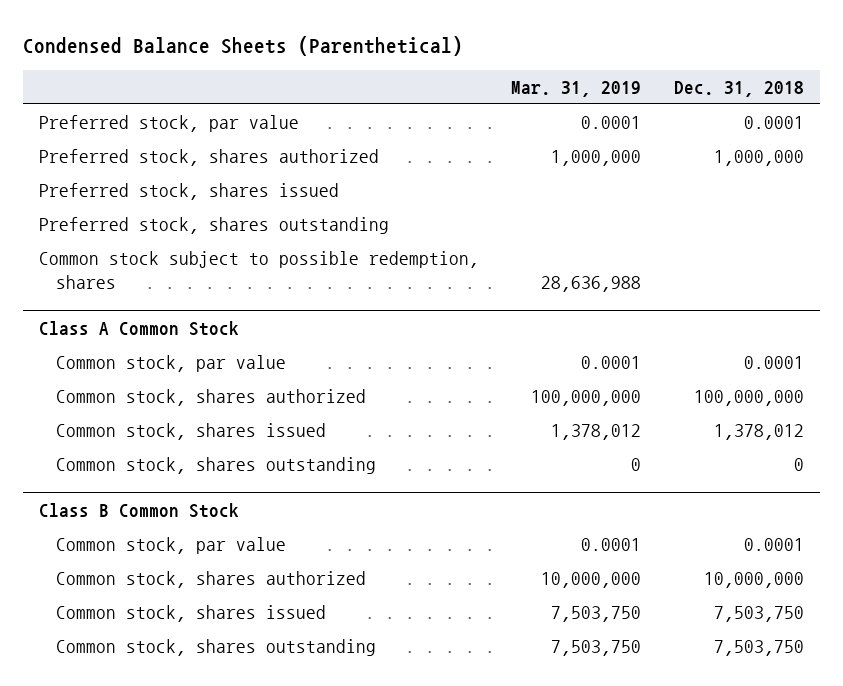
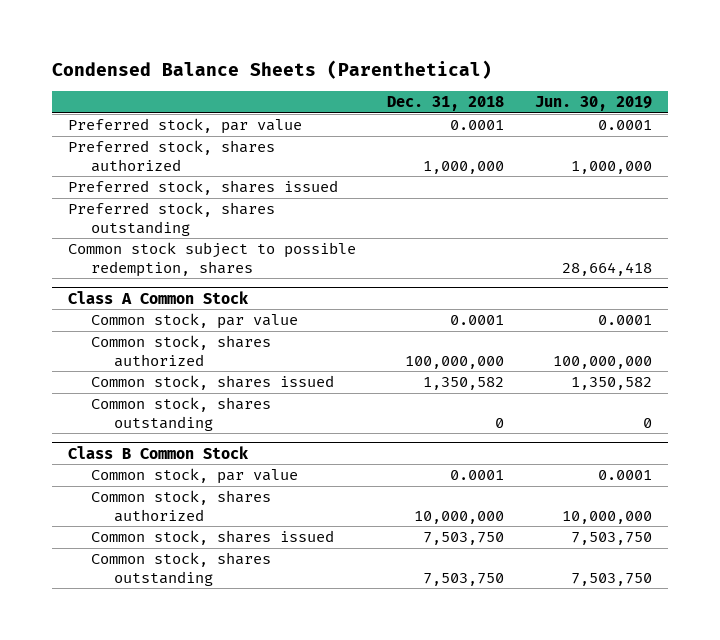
[511,80,642,97] Mar. 31, 2019 -> none
none -> [535,96,653,112] Jun. 30, 2019
[713,423,804,440] 1,378,012 -> [422,377,504,391] 1,350,582

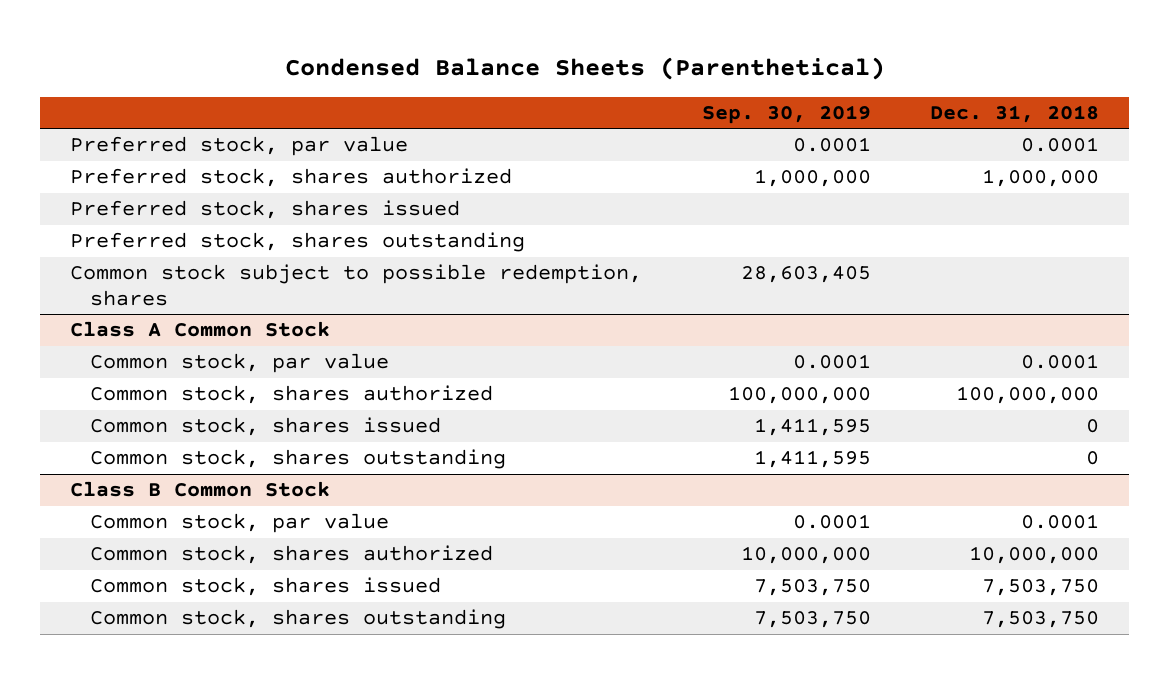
[535,96,653,112] Jun. 30, 2019 -> none
none -> [701,105,871,125] Sep. 30, 2019
[422,377,504,391] 1,350,582 -> [1086,419,1100,434] 0

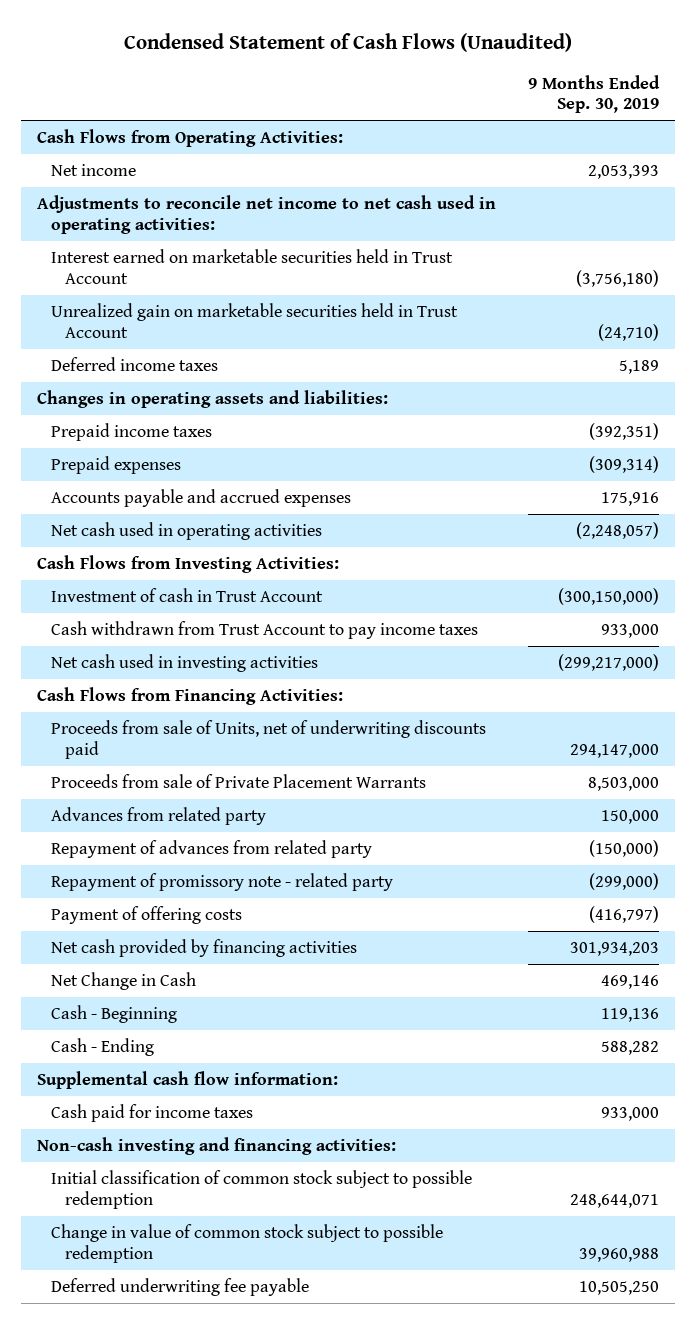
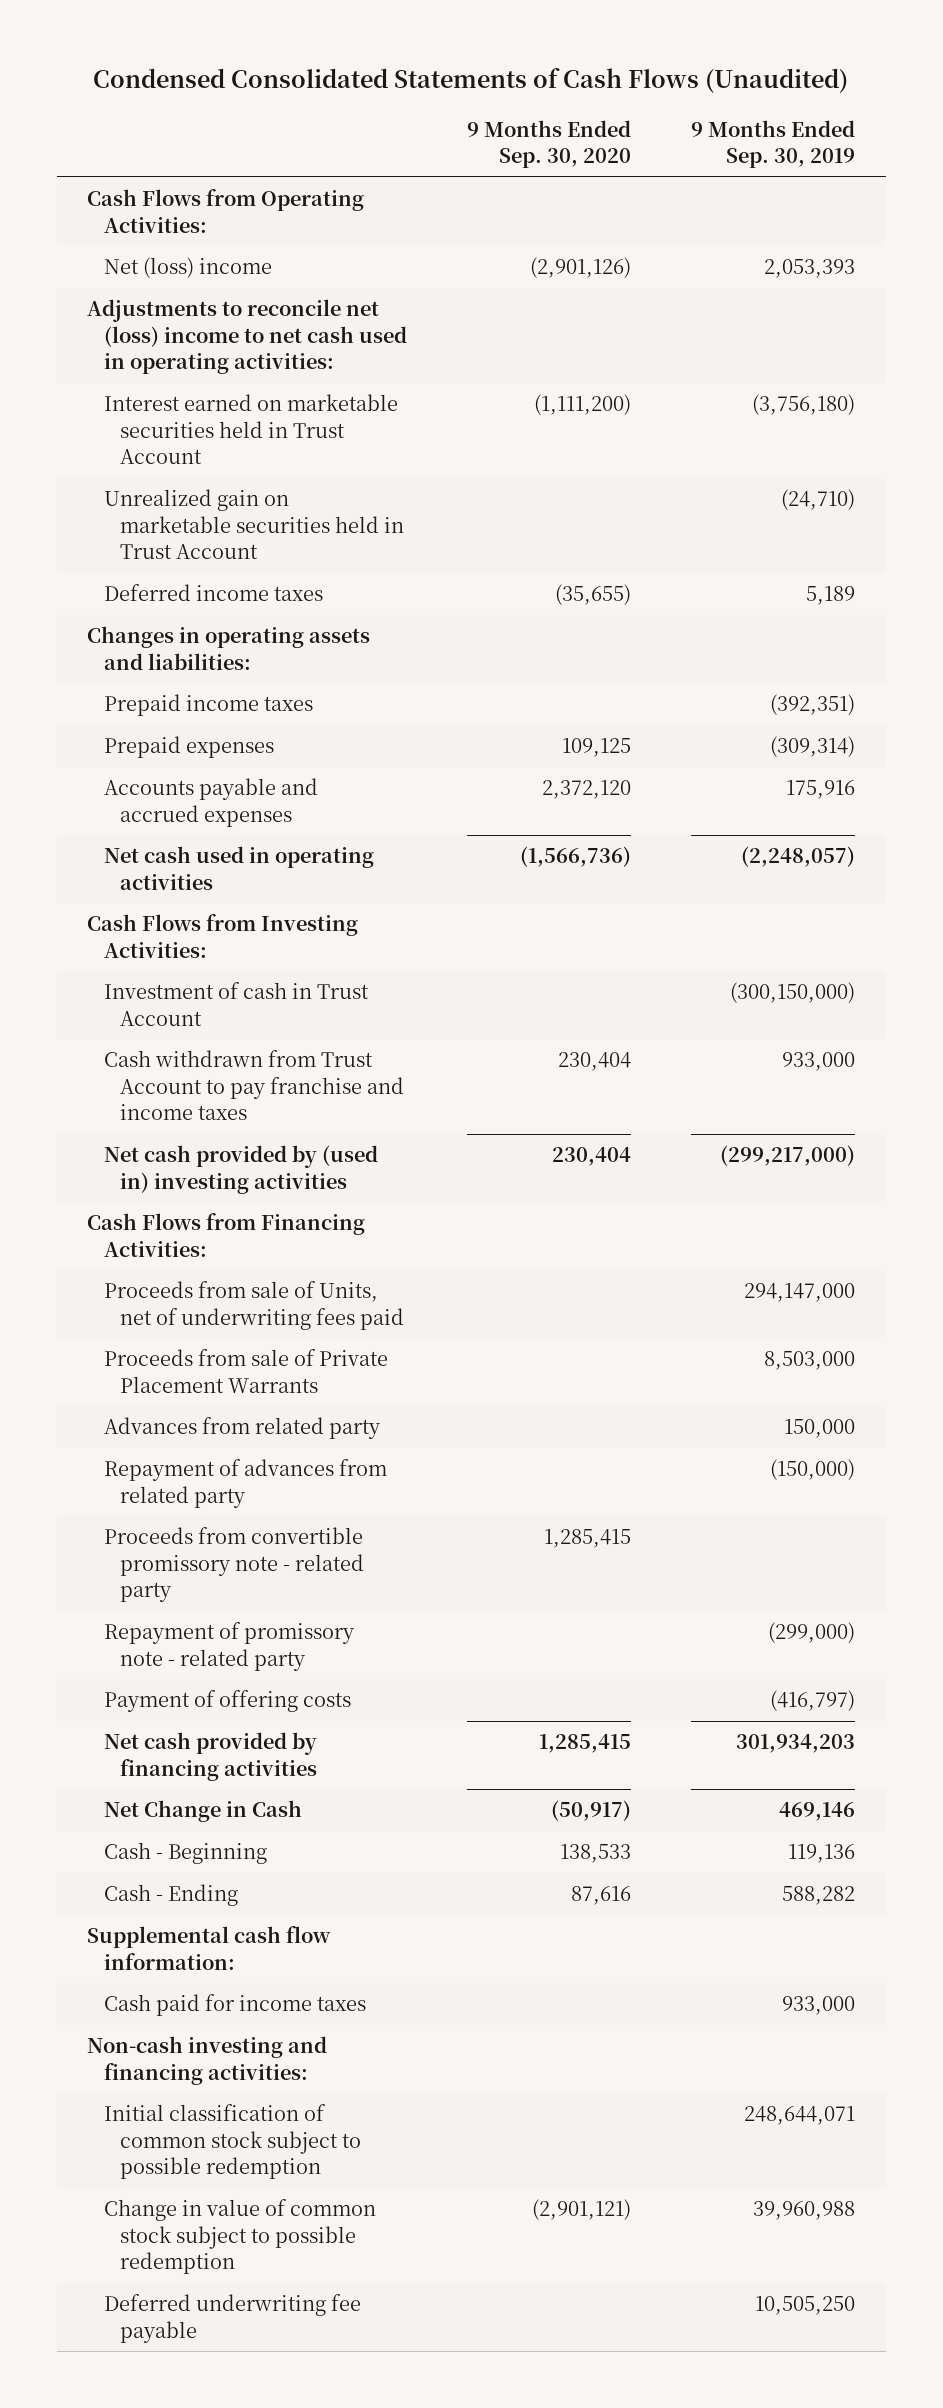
[124,32,573,52] Condensed Statement of Cash Flows (Unaudited) -> [93,68,849,94] Condensed Consolidated Statements of Cash Flows (Unaudited)
none -> [467,120,632,169] 9 Months Ended Sep. 30, 2020
[51,164,137,177] Net income -> [103,257,272,279] Net (loss) income
[36,195,496,234] Adjustments to reconcile net income to net cash used in operating activities: -> [87,299,407,374] Adjustments to reconcile net (loss) income to net cash used in operating activities:
[51,621,479,640] Cash withdrawn from Trust Account to pay income taxes -> [103,1050,405,1120] Cash withdrawn from Trust Account to pay franchise and income taxes
[51,654,319,673] Net cash used in investing activities -> [103,1145,378,1194] Net cash provided by (used in) investing activities
[51,720,487,759] Proceeds from sale of Units, net of underwriting discounts paid -> [103,1281,405,1330] Proceeds from sale of Units, net of underwriting fees paid
none -> [103,1527,365,1602] Proceeds from convertible promissory note - related party

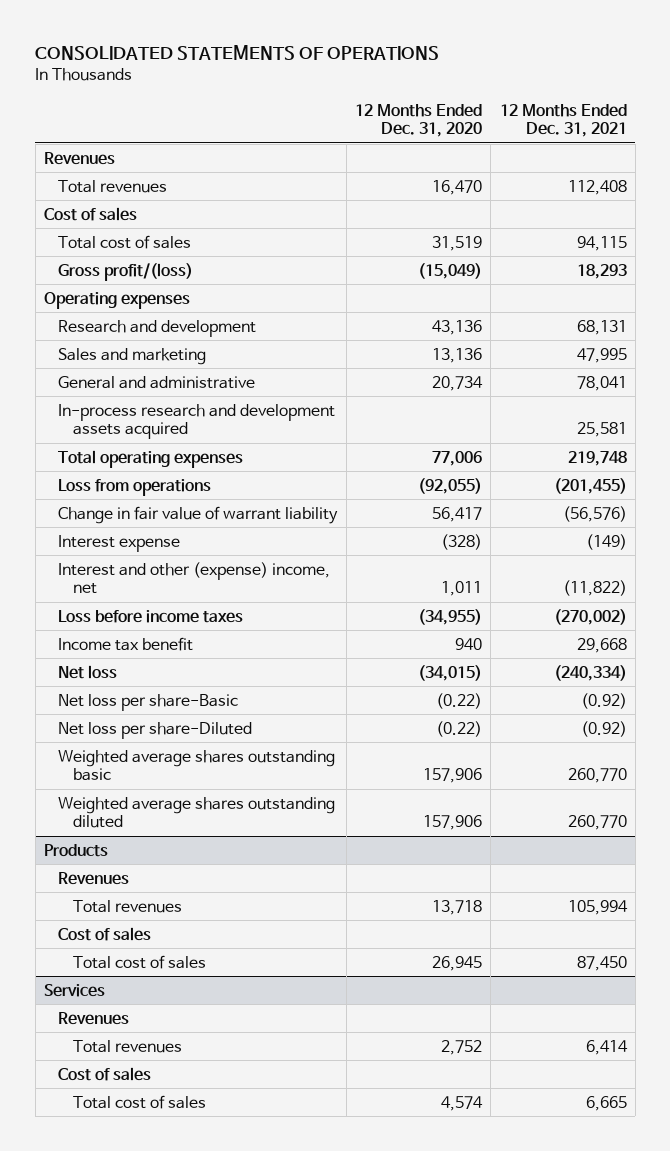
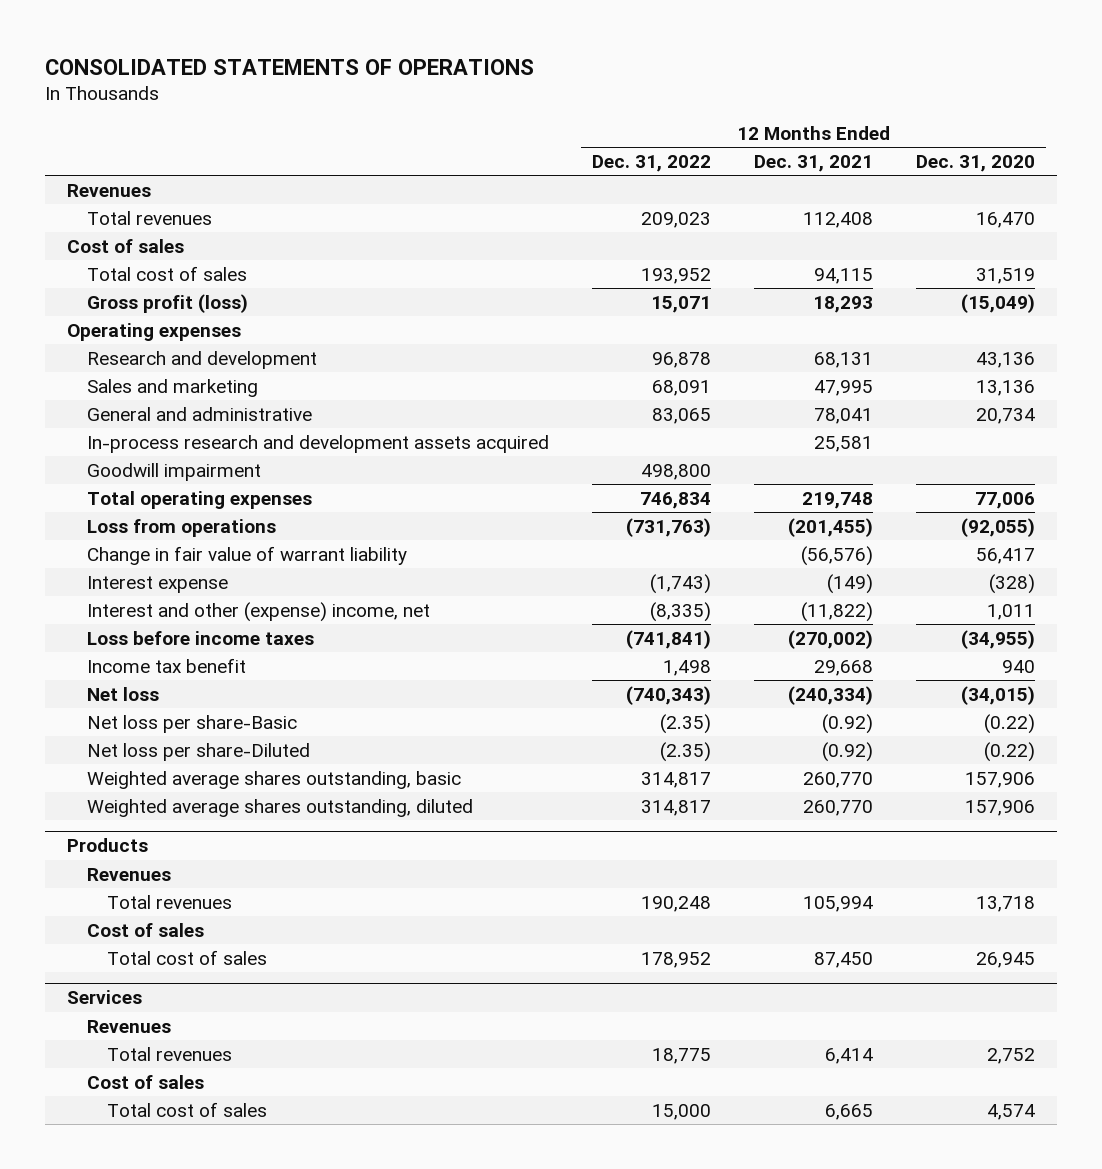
none -> [592,154,712,172] Dec. 31, 2022
[58,262,194,281] Gross profit/(loss) -> [87,293,249,313] Gross profit (loss)
none -> [87,462,262,481] Goodwill impairment
[58,749,336,782] Weighted average shares outstanding basic -> [87,770,462,789] Weighted average shares outstanding, basic
[58,796,336,829] Weighted average shares outstanding diluted -> [87,798,474,817] Weighted average shares outstanding, diluted

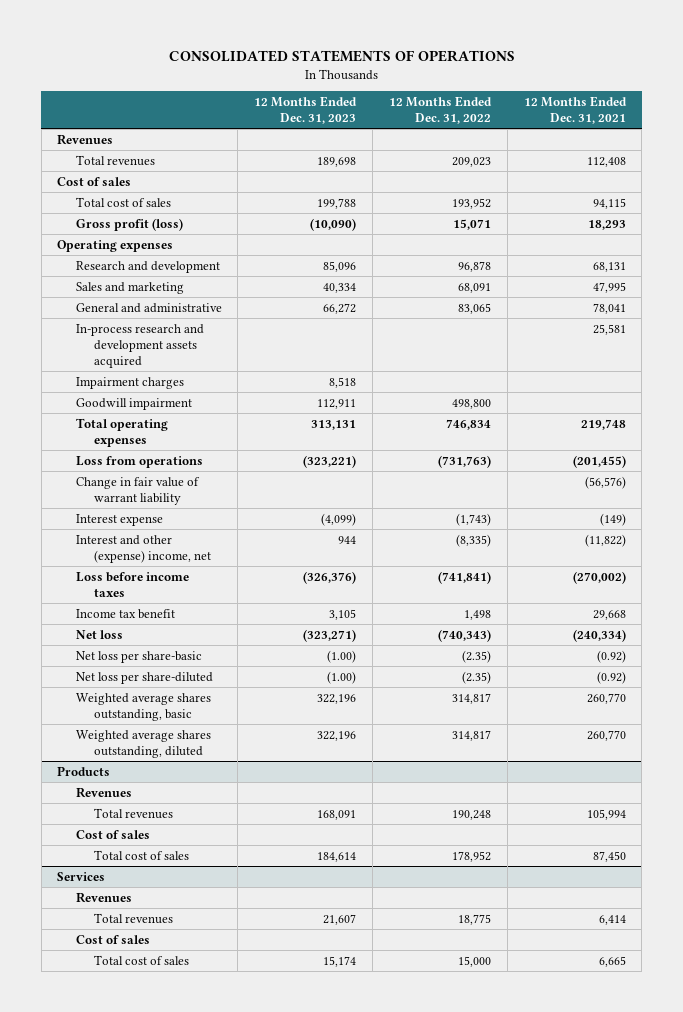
[916,154,1036,172] Dec. 31, 2020 -> none
none -> [254,95,358,125] 12 Months Ended Dec. 31, 2023
none -> [75,376,184,389] Impairment charges
[87,714,298,733] Net loss per share-Basic -> [75,650,202,663] Net loss per share-basic
[87,742,311,761] Net loss per share-Diluted -> [75,671,213,684] Net loss per share-diluted

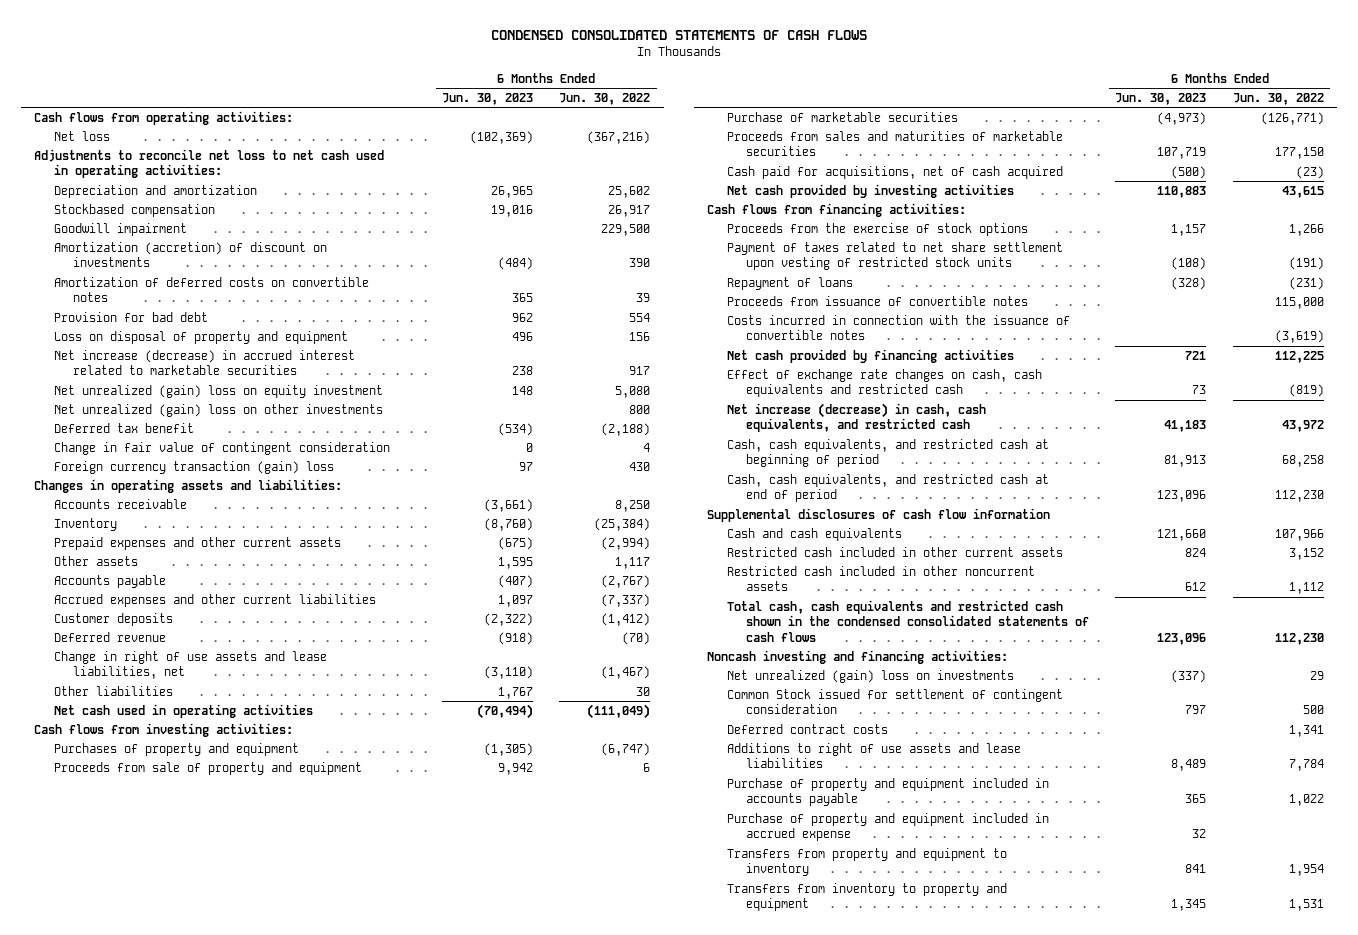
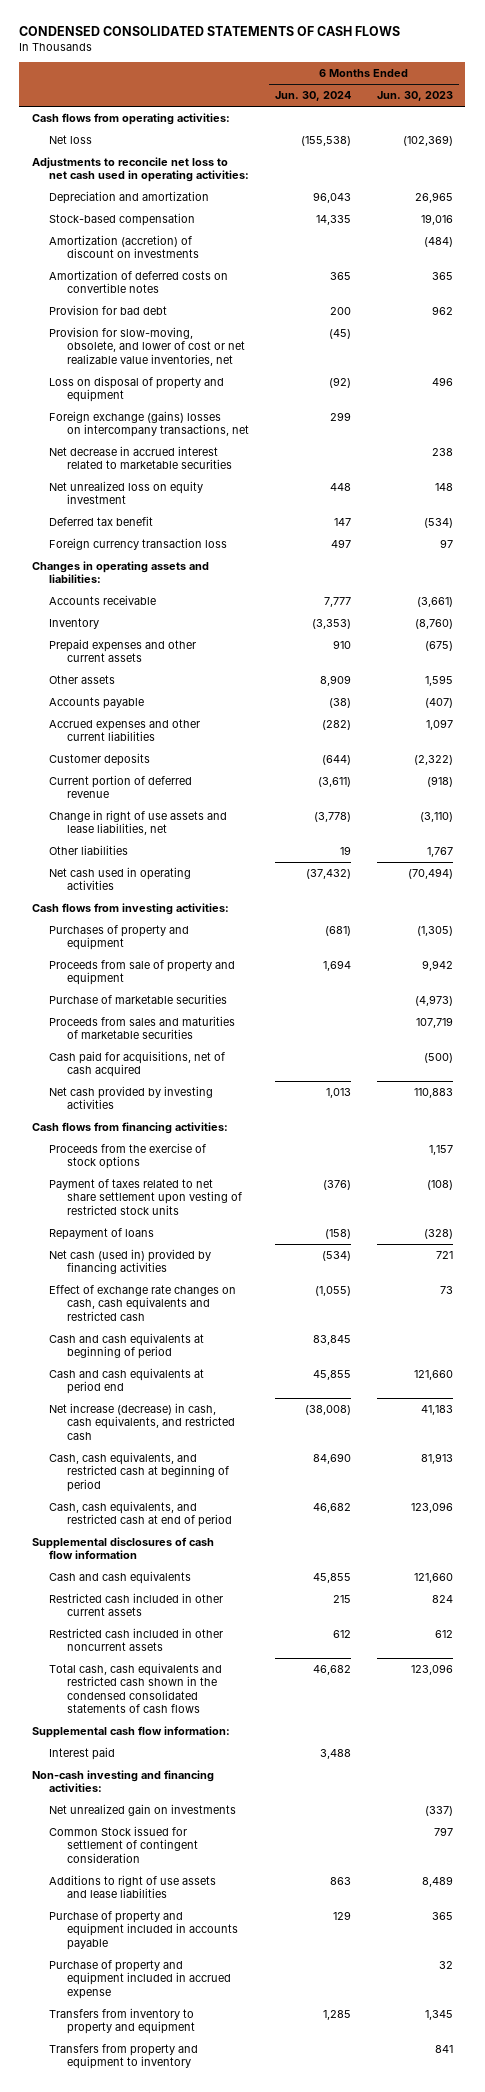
[559,93,651,106] Jun. 30, 2022 -> none
none -> [274,91,351,102] Jun. 30, 2024
[53,222,187,236] Goodwill impairment -> none
[53,203,215,217] Stockbased compensation -> [49,213,196,227] Stock-based compensation
none -> [49,327,245,366] Provision for slow-moving, obsolete, and lower of cost or net realizable value inventories, net
[53,403,383,417] Net unrealized (gain) loss on other investments -> none
none -> [49,411,249,438] Foreign exchange (gains) losses on intercompany transactions, net
[53,349,355,376] Net increase (decrease) in accrued interest related to marketable securities -> [49,446,232,470] Net decrease in accrued interest related to marketable securities
[53,384,383,398] Net unrealized (gain) loss on equity investment -> [49,481,204,505] Net unrealized loss on equity investment
[53,441,390,455] Change in fair value of contingent consideration -> none
[53,460,334,474] Foreign currency transaction (gain) loss -> [49,538,228,551] Foreign currency transaction loss
[53,631,166,642] Deferred revenue -> [49,775,193,799] Current portion of deferred revenue
[726,295,1028,306] Proceeds from issuance of convertible notes -> none
[726,314,1070,341] Costs incurred in connection with the issuance of convertible notes -> none
[726,348,1014,363] Net cash provided by financing activities -> [49,1249,212,1275] Net cash (used in) provided by financing activities
none -> [49,1333,205,1360] Cash and cash equivalents at beginning of period
none -> [49,1368,205,1395] Cash and cash equivalents at period end
none -> [32,1726,231,1739] Supplemental cash flow information:
none -> [49,1747,116,1761] Interest paid
[707,649,1009,664] Noncash investing and financing activities: -> [32,1770,215,1793] Non-cash investing and financing activities:
[726,669,1014,683] Net unrealized (gain) loss on investments -> [49,1804,237,1817] Net unrealized gain on investments
[726,723,888,734] Deferred contract costs -> none
[726,847,1007,877] Transfers from property and equipment to inventory -> [49,2044,199,2070] Transfers from property and equipment to inventory

